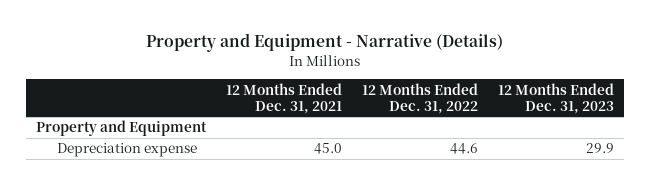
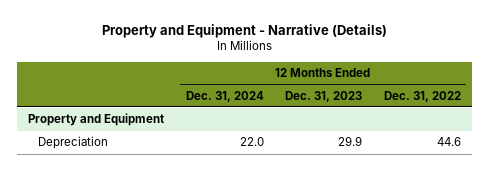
[226,82,343,114] 12 Months Ended Dec. 31, 2021 -> none
none -> [185,90,264,102] Dec. 31, 2024
[57,143,198,158] Depreciation expense -> [37,136,108,150] Depreciation

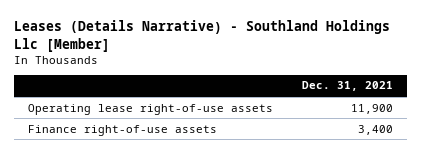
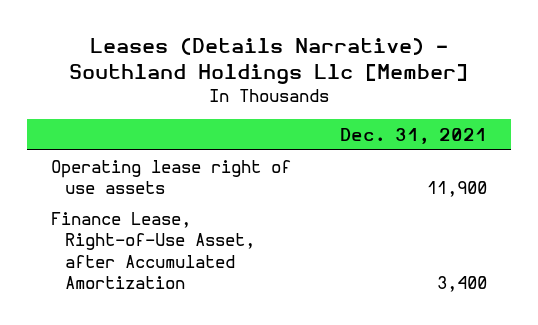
[28,103,274,115] Operating lease right-of-use assets -> [51,159,292,195] Operating lease right of use assets
[28,124,218,136] Finance right-of-use assets -> [51,211,255,289] Finance Lease, Right-of-Use Asset, after Accumulated Amortization

